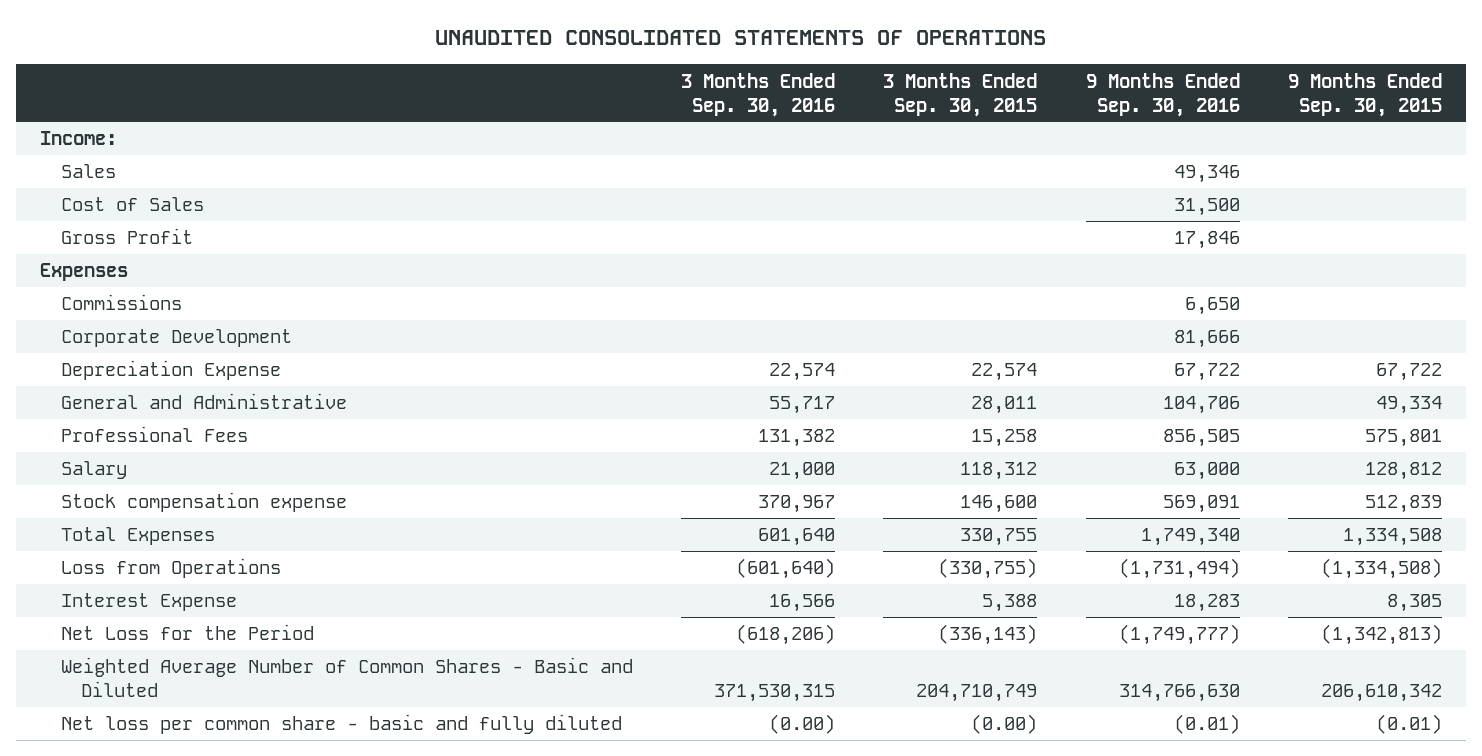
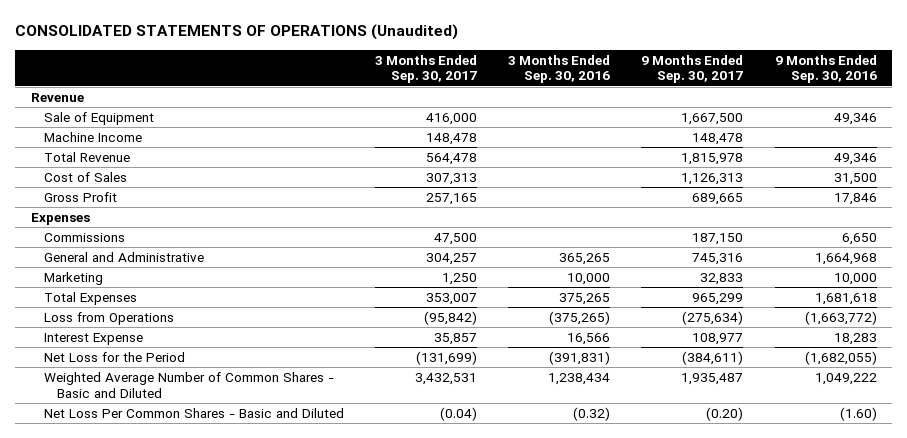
[435,30,1047,46] UNAUDITED CONSOLIDATED STATEMENTS OF OPERATIONS -> [15,24,459,41] CONSOLIDATED STATEMENTS OF OPERATIONS (Unaudited)
[883,72,1038,117] 3 Months Ended Sep. 30, 2015 -> none
[1288,72,1443,117] 9 Months Ended Sep. 30, 2015 -> none
none -> [375,54,478,84] 3 Months Ended Sep. 30, 2017
none -> [641,54,744,84] 9 Months Ended Sep. 30, 2017
[40,131,118,146] Income: -> [30,92,84,102] Revenue
[60,164,116,179] Sales -> [43,111,154,125] Sale of Equipment
none -> [43,131,142,142] Machine Income
none -> [43,151,130,162] Total Revenue
[60,329,292,348] Corporate Development -> none
[60,360,281,381] Depreciation Expense -> none
[60,426,248,443] Professional Fees -> none
[60,461,127,480] Salary -> none
[60,492,347,513] Stock compensation expense -> none
[768,396,835,415] 55,717 -> [559,252,611,265] 365,265
[1162,396,1240,415] 104,706 -> [814,252,877,265] 1,664,968
none -> [43,271,103,285] Marketing
[757,528,835,547] 601,640 -> [559,292,611,305] 375,265
[1140,528,1240,547] 1,749,340 -> [814,292,877,305] 1,681,618
[735,558,835,580] (601,640) -> [549,310,611,325] (375,265)
[1118,558,1240,580] (1,731,494) -> [804,310,877,325] (1,663,772)
[735,624,835,646] (618,206) -> [549,350,611,365] (391,831)
[1118,624,1240,646] (1,749,777) -> [804,350,877,365] (1,682,055)
[713,684,835,703] 371,530,315 -> [548,372,611,385] 1,238,434
[1118,684,1240,703] 314,766,630 -> [814,372,877,385] 1,049,222
[60,714,622,735] Net loss per common share - basic and fully diluted -> [43,407,344,418] Net Loss Per Common Shares - Basic and Diluted
[768,714,835,735] (0.00) -> [573,406,611,421] (0.32)
[1173,714,1240,735] (0.01) -> [839,406,877,421] (1.60)

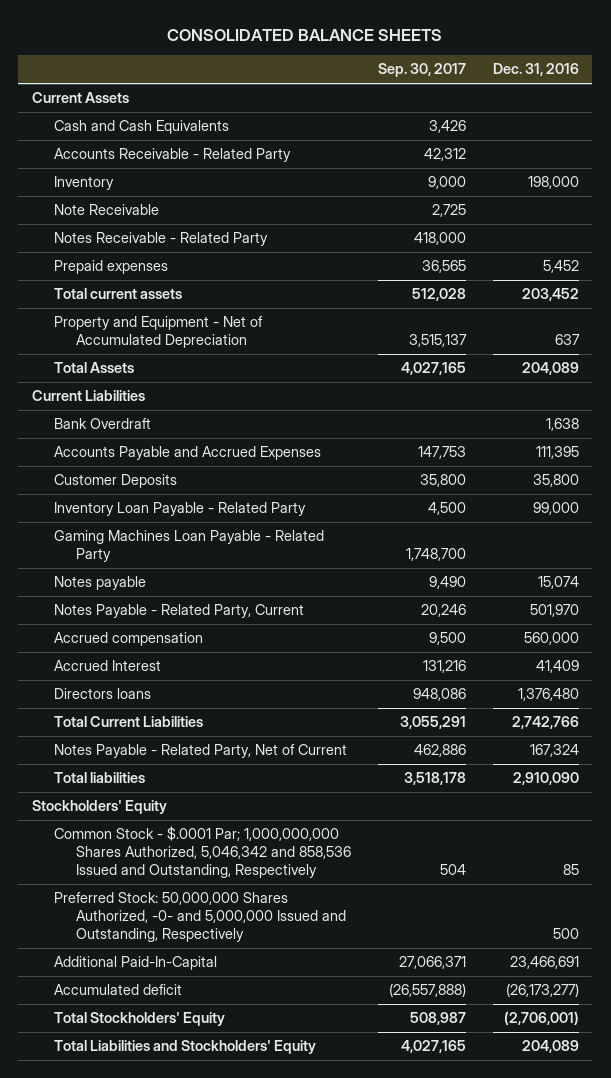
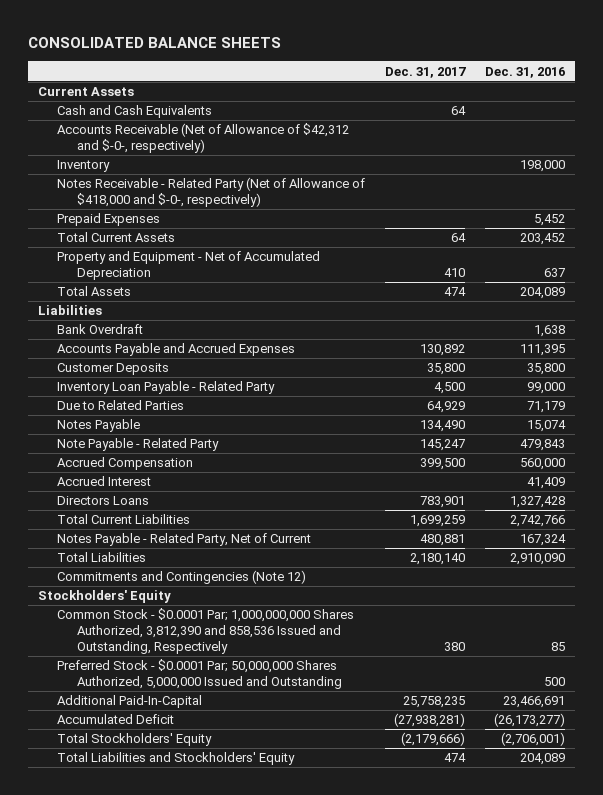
[377,63,466,78] Sep. 30, 2017 -> none
none -> [385,66,467,78] Dec. 31, 2017
[53,148,291,163] Accounts Receivable - Related Party -> [57,123,350,154] Accounts Receivable (Net of Allowance of $42,312 and $-0-, respectively)
[53,204,159,216] Note Receivable -> none
[53,232,268,247] Notes Receivable - Related Party -> [57,177,366,208] Notes Receivable - Related Party (Net of Allowance of $418,000 and $-0-, respectively)
[53,260,168,275] Prepaid expenses -> [57,213,161,227] Prepaid Expenses
[53,288,182,300] Total current assets -> [57,232,176,243] Total Current Assets
[31,390,145,402] Current Liabilities -> [37,305,102,316] Liabilities
[53,530,324,563] Gaming Machines Loan Payable - Related Party -> none
none -> [57,400,185,411] Due to Related Parties
[53,576,146,591] Notes payable -> [57,419,141,433] Notes Payable
[53,604,304,619] Notes Payable - Related Party, Current -> [57,438,220,452] Note Payable - Related Party
[529,604,579,618] 501,970 -> [520,439,566,452] 479,843
[53,632,203,647] Accrued compensation -> [57,457,194,471] Accrued Compensation
[53,688,151,700] Directors loans -> [57,496,150,506] Directors Loans
[517,688,579,702] 1,376,480 -> [510,496,566,509] 1,327,428
[53,772,145,784] Total liabilities -> [57,552,147,563] Total Liabilities
none -> [57,570,307,585] Commitments and Contingencies (Note 12)
[53,826,351,879] Common Stock - $.0001 Par; 1,000,000,000 Shares Authorized, 5,046,342 and 858,536 Issued and Outstanding, Respectively -> [57,608,355,655] Common Stock - $0.0001 Par; 1,000,000,000 Shares Authorized, 3,812,390 and 858,536 Issued and Outstanding, Respectively
[53,892,346,943] Preferred Stock: 50,000,000 Shares Authorized, -0- and 5,000,000 Issued and Outstanding, Respectively -> [57,659,342,690] Preferred Stock - $0.0001 Par; 50,000,000 Shares Authorized, 5,000,000 Issued and Outstanding
[53,984,182,996] Accumulated deficit -> [57,714,175,725] Accumulated Deficit

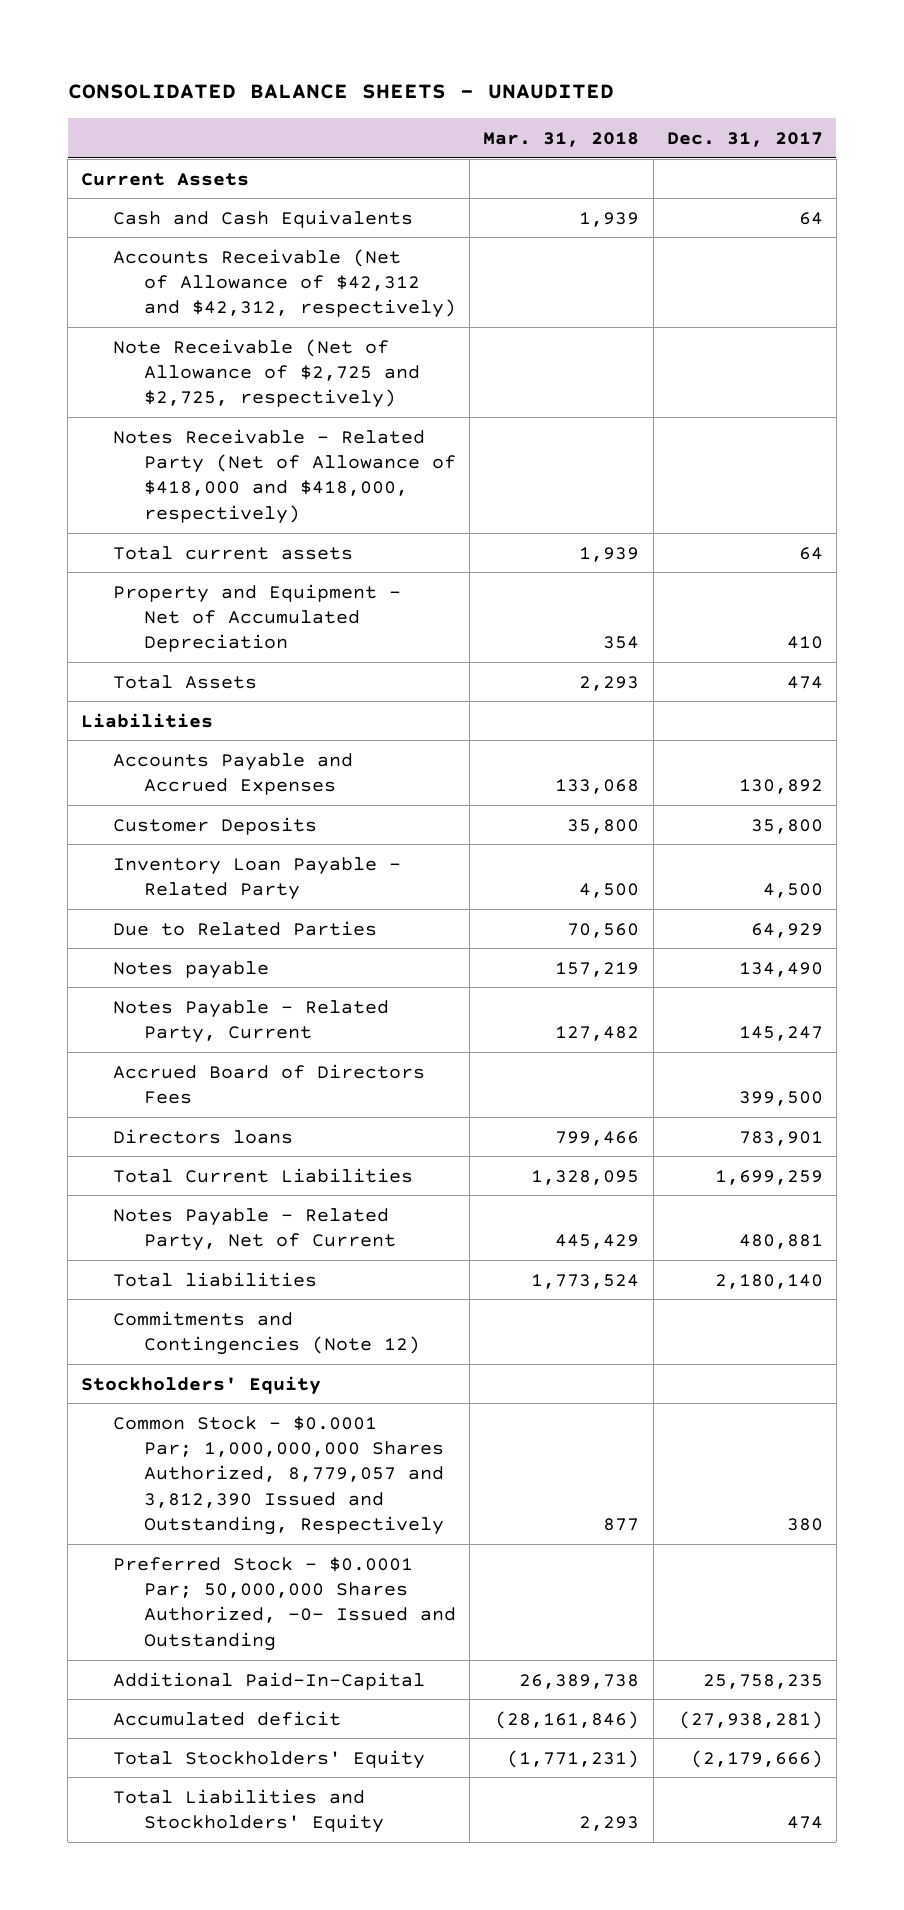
[27,37,281,49] CONSOLIDATED BALANCE SHEETS -> [67,84,614,100] CONSOLIDATED BALANCE SHEETS - UNAUDITED
[485,66,566,78] Dec. 31, 2016 -> none
none -> [483,131,640,147] Mar. 31, 2018
[57,160,111,173] Inventory -> none
[57,213,161,227] Prepaid Expenses -> none
[57,123,350,154] Accounts Receivable (Net of Allowance of $42,312 and $-0-, respectively) -> [112,248,457,319] Accounts Receivable (Net of Allowance of $42,312 and $42,312, respectively)
none -> [112,338,421,409] Note Receivable (Net of Allowance of $2,725 and $2,725, respectively)
[57,177,366,208] Notes Receivable - Related Party (Net of Allowance of $418,000 and $-0-, respectively) -> [112,428,457,524] Notes Receivable - Related Party (Net of Allowance of $418,000 and $418,000, respectively)
[57,232,176,243] Total Current Assets -> [112,545,353,560] Total current assets
[57,324,144,335] Bank Overdraft -> none
[57,476,152,487] Accrued Interest -> none
[57,419,141,433] Notes Payable -> [112,960,269,979] Notes payable
[57,438,220,452] Note Payable - Related Party -> [112,999,389,1044] Notes Payable - Related Party, Current
[57,457,194,471] Accrued Compensation -> [112,1063,425,1105] Accrued Board of Directors Fees
[57,496,150,506] Directors Loans -> [112,1128,293,1144] Directors loans
[57,552,147,563] Total Liabilities -> [112,1271,317,1287] Total liabilities
[57,608,355,655] Common Stock - $0.0001 Par; 1,000,000,000 Shares Authorized, 3,812,390 and 858,536 Issued and Outstanding, Respectively -> [112,1415,445,1536] Common Stock - $0.0001 Par; 1,000,000,000 Shares Authorized, 8,779,057 and 3,812,390 Issued and Outstanding, Respectively
[57,659,342,690] Preferred Stock - $0.0001 Par; 50,000,000 Shares Authorized, 5,000,000 Issued and Outstanding -> [112,1556,457,1651] Preferred Stock - $0.0001 Par; 50,000,000 Shares Authorized, -0- Issued and Outstanding
[57,714,175,725] Accumulated Deficit -> [112,1710,341,1726] Accumulated deficit

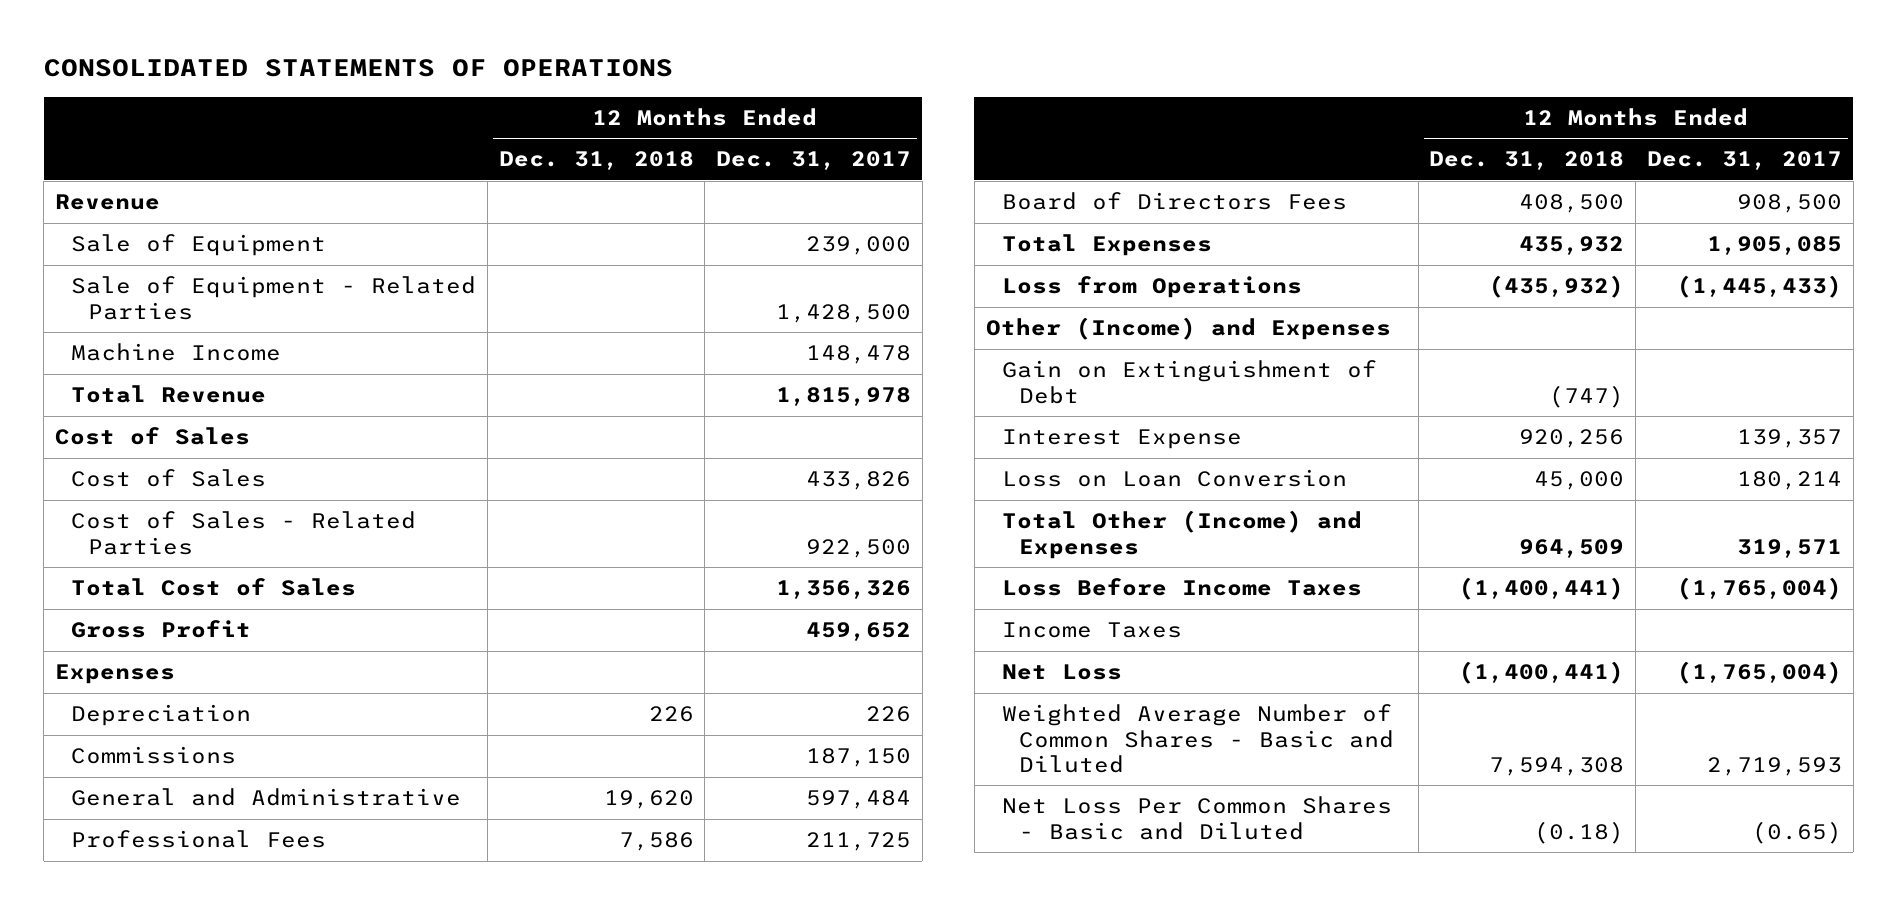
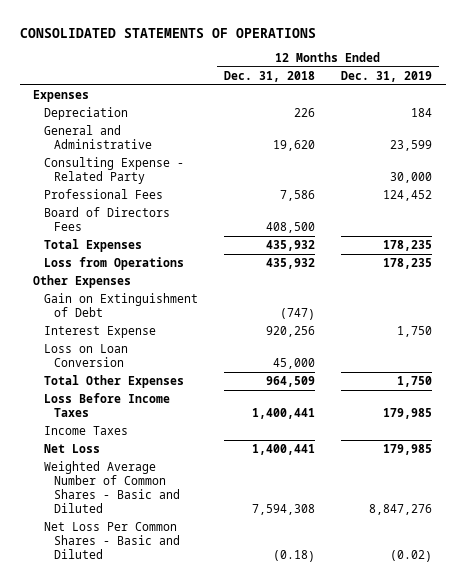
[716,151,912,171] Dec. 31, 2017 -> none
none -> [341,70,433,82] Dec. 31, 2019
[54,194,160,211] Revenue -> none
[71,234,327,257] Sale of Equipment -> none
[71,276,477,320] Sale of Equipment - Related Parties -> none
[71,343,282,362] Machine Income -> none
[71,385,267,404] Total Revenue -> none
[54,427,250,446] Cost of Sales -> none
[71,469,267,488] Cost of Sales -> none
[71,511,417,555] Cost of Sales - Related Parties -> none
[71,578,357,597] Total Cost of Sales -> none
[71,620,252,639] Gross Profit -> none
[71,746,237,765] Commissions -> none
none -> [43,156,184,185] Consulting Expense - Related Party
[1489,275,1625,299] (435,932) -> [266,257,316,269] 435,932
[985,317,1391,341] Other (Income) and Expenses -> [33,274,132,288] Other Expenses
[1002,510,1363,559] Total Other (Income) and Expenses -> [43,374,184,388] Total Other Expenses
[1459,577,1625,601] (1,400,441) -> [252,408,316,420] 1,400,441
[1459,661,1625,685] (1,400,441) -> [252,443,316,455] 1,400,441

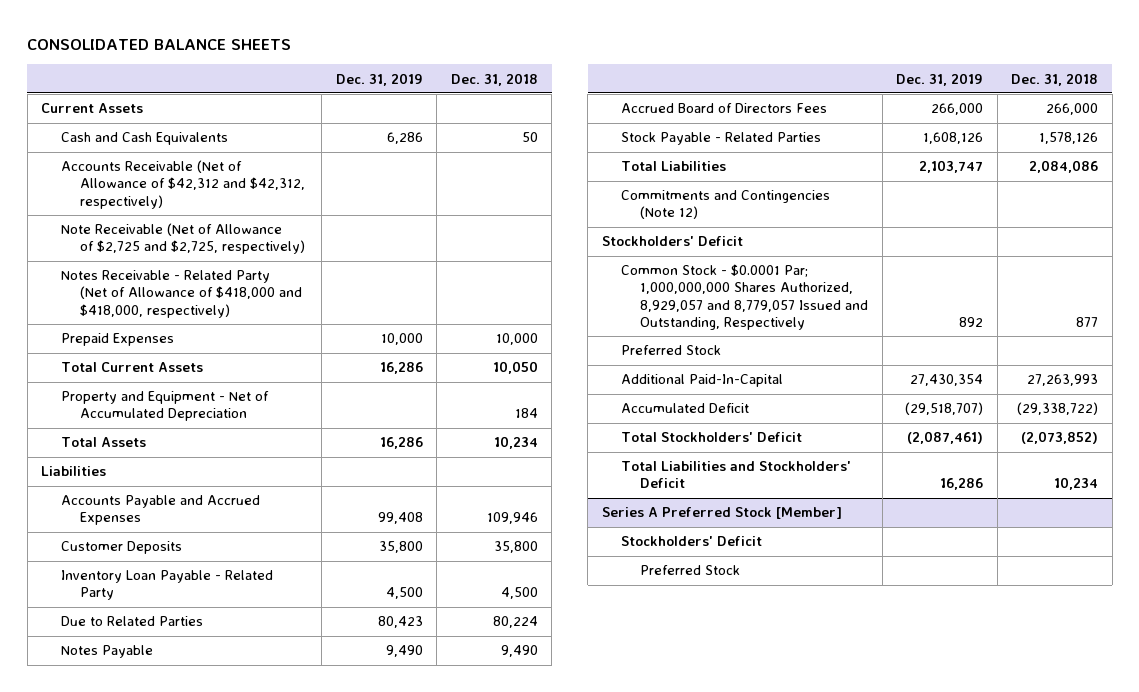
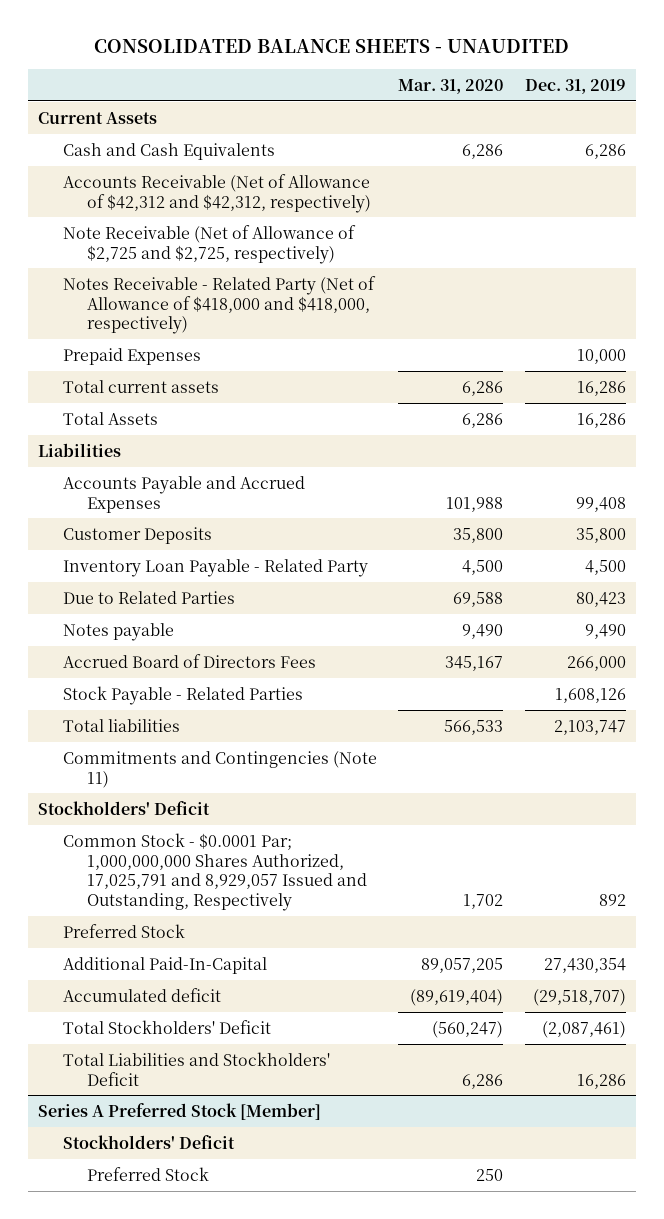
[27,38,292,50] CONSOLIDATED BALANCE SHEETS -> [94,38,570,53] CONSOLIDATED BALANCE SHEETS - UNAUDITED
[450,72,538,86] Dec. 31, 2018 -> none
none -> [398,78,504,94] Mar. 31, 2020
[60,391,269,422] Property and Equipment - Net of Accumulated Depreciation -> none
[60,362,203,373] Total Current Assets -> [62,379,219,393] Total current assets
[60,645,153,659] Notes Payable -> [62,622,174,641] Notes payable
[621,161,727,172] Total Liabilities -> [62,718,180,732] Total liabilities
[621,190,831,220] Commitments and Contingencies (Note 12) -> [62,750,377,788] Commitments and Contingencies (Note 11)
[621,264,869,330] Common Stock - $0.0001 Par; 1,000,000,000 Shares Authorized, 8,929,057 and 8,779,057 Issued and Outstanding, Respectively -> [62,832,368,912] Common Stock - $0.0001 Par; 1,000,000,000 Shares Authorized, 17,025,791 and 8,929,057 Issued and Outstanding, Respectively
[621,403,750,414] Accumulated Deficit -> [62,987,221,1002] Accumulated deficit

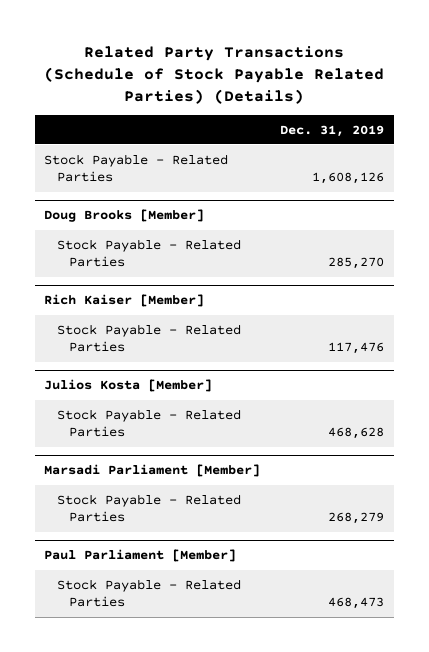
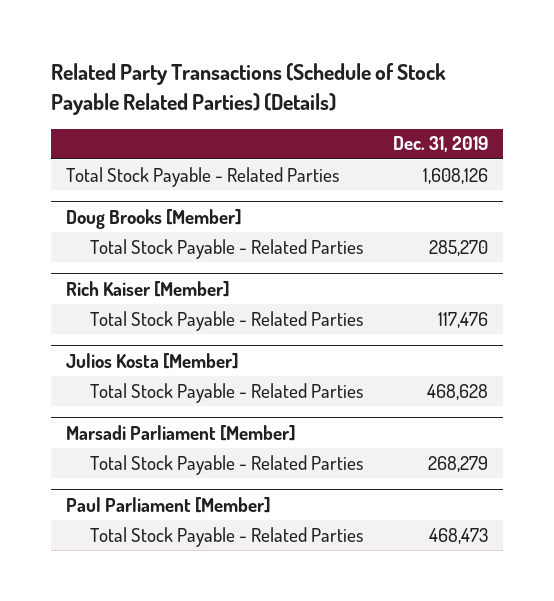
[44,153,229,183] Stock Payable - Related Parties -> [66,166,340,187] Total Stock Payable - Related Parties
[56,238,241,268] Stock Payable - Related Parties -> [90,238,364,259] Total Stock Payable - Related Parties
[56,323,241,353] Stock Payable - Related Parties -> [90,310,364,331] Total Stock Payable - Related Parties
[56,408,241,438] Stock Payable - Related Parties -> [90,382,364,403] Total Stock Payable - Related Parties
[56,493,241,523] Stock Payable - Related Parties -> [90,454,364,475] Total Stock Payable - Related Parties
[56,578,241,608] Stock Payable - Related Parties -> [90,526,364,547] Total Stock Payable - Related Parties

